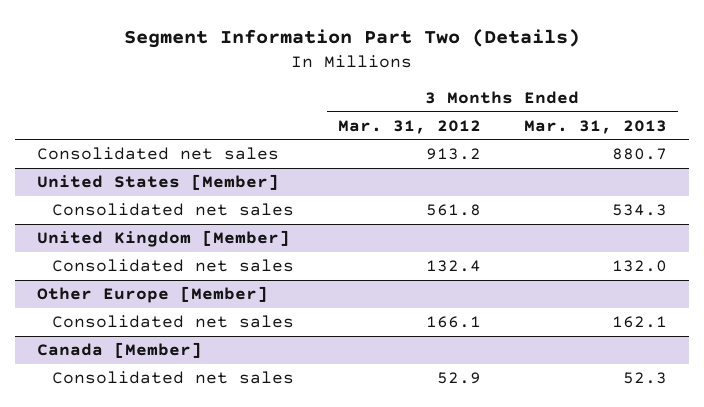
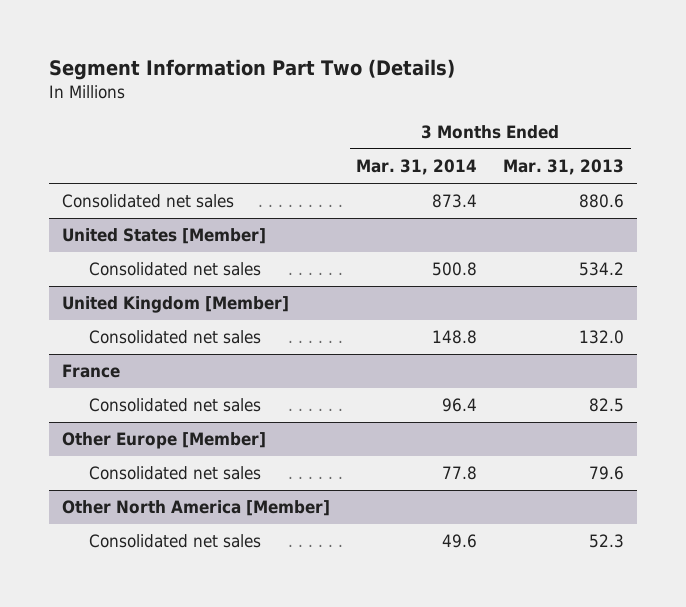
[337,119,481,134] Mar. 31, 2012 -> none
none -> [356,159,478,176] Mar. 31, 2014
[611,148,667,161] 880.7 -> [579,194,625,209] 880.6
[611,204,667,217] 534.3 -> [579,262,625,277] 534.2
none -> [61,364,120,379] France
none -> [88,398,261,413] Consolidated net sales
[36,342,202,359] Canada [Member] -> none
[611,316,667,329] 162.1 -> [589,466,625,481] 79.6
none -> [61,500,330,517] Other North America [Member]

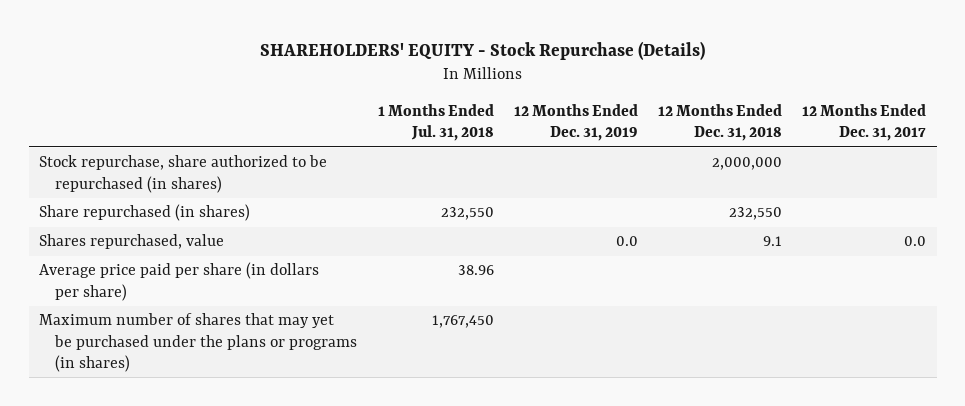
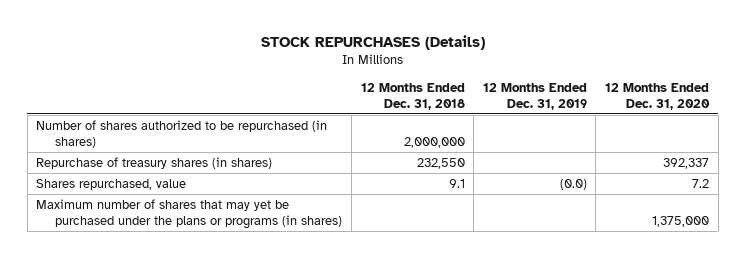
[259,40,705,60] SHAREHOLDERS' EQUITY - Stock Repurchase (Details) -> [260,35,485,51] STOCK REPURCHASES (Details)
[377,103,494,142] 1 Months Ended Jul. 31, 2018 -> none
[802,103,927,142] 12 Months Ended Dec. 31, 2017 -> none
none -> [605,82,711,110] 12 Months Ended Dec. 31, 2020
[38,262,319,301] Average price paid per share (in dollars per share) -> none
[38,155,327,193] Stock repurchase, share authorized to be repurchased (in shares) -> [36,119,328,148] Number of shares authorized to be repurchased (in shares)
[38,204,250,222] Share repurchased (in shares) -> [36,156,273,169] Repurchase of treasury shares (in shares)
[615,236,638,247] 0.0 -> [559,178,587,190] (0.0)

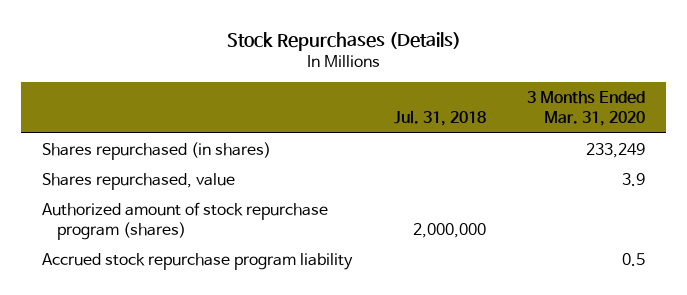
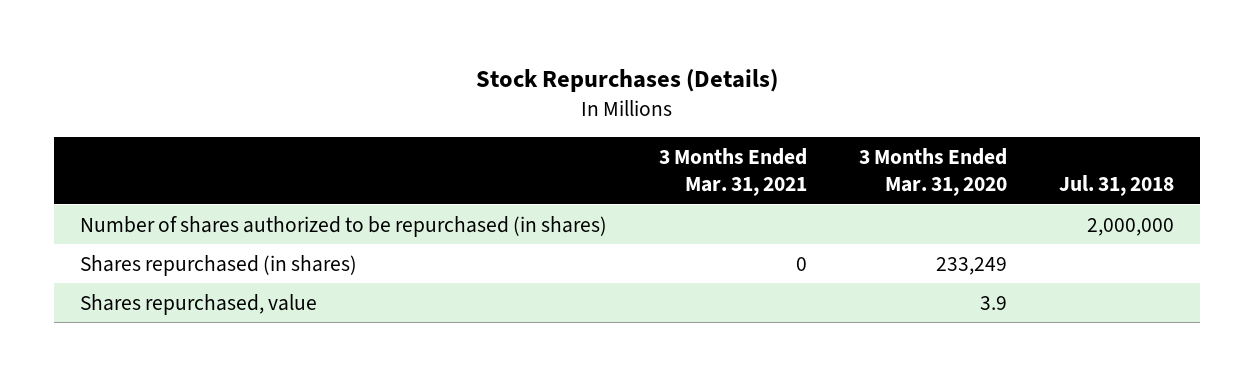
none -> [658,147,807,197] 3 Months Ended Mar. 31, 2021
none -> [79,215,607,237] Number of shares authorized to be repurchased (in shares)
[41,201,328,240] Authorized amount of stock repurchase program (shares) -> none
[41,252,353,270] Accrued stock repurchase program liability -> none

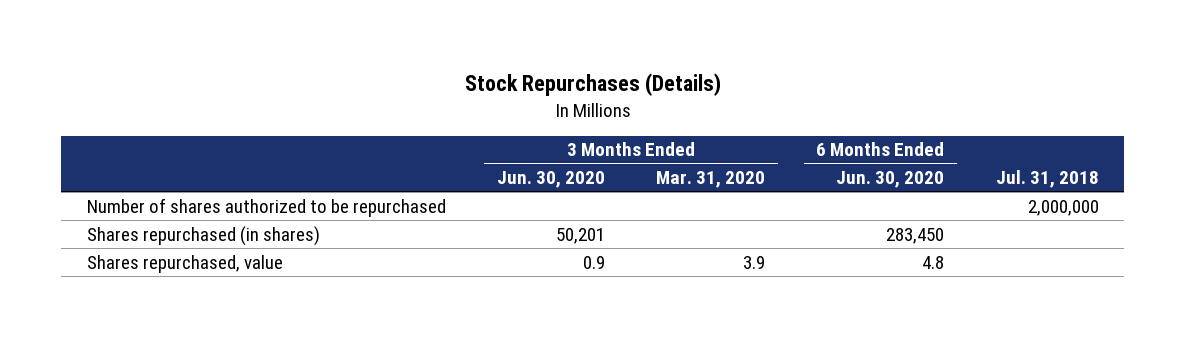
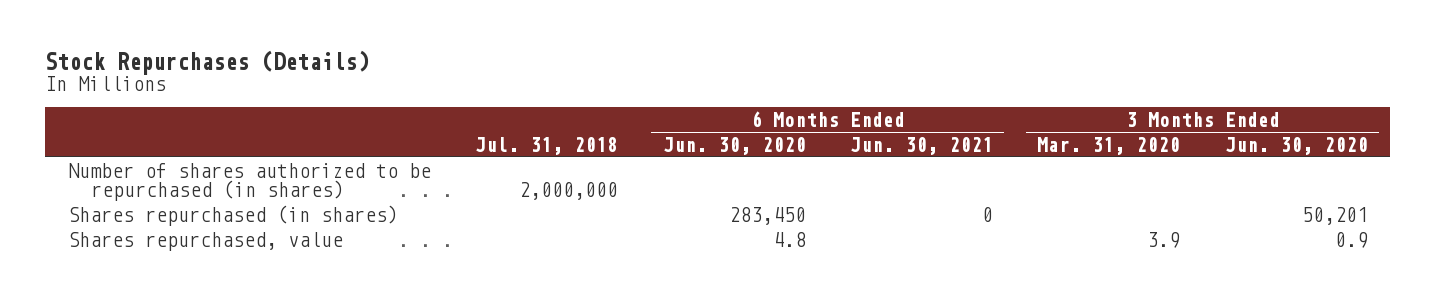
none -> [849,136,993,155] Jun. 30, 2021
[86,197,446,217] Number of shares authorized to be repurchased -> [67,162,431,201] Number of shares authorized to be repurchased (in shares)

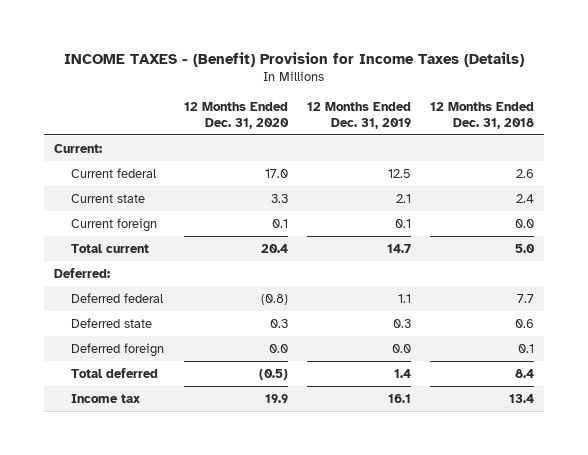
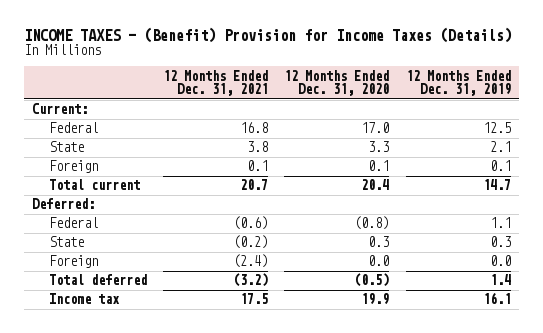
[429,102,534,129] 12 Months Ended Dec. 31, 2018 -> none
none -> [163,69,269,97] 12 Months Ended Dec. 31, 2021
[71,167,157,178] Current federal -> [48,122,98,134] Federal
[71,193,146,203] Current state -> [48,141,84,153] State
[71,217,158,232] Current foreign -> [48,160,98,174] Foreign
[71,292,164,303] Deferred federal -> [48,217,98,229] Federal
[71,317,153,328] Deferred state -> [48,236,84,248] State
[71,342,165,357] Deferred foreign -> [48,255,98,269] Foreign

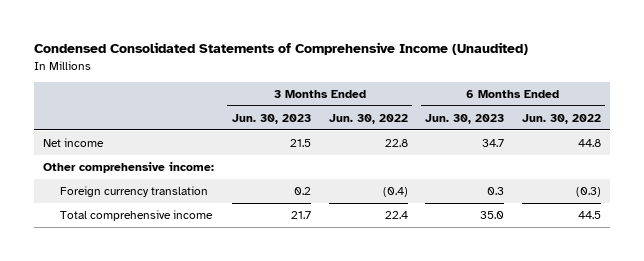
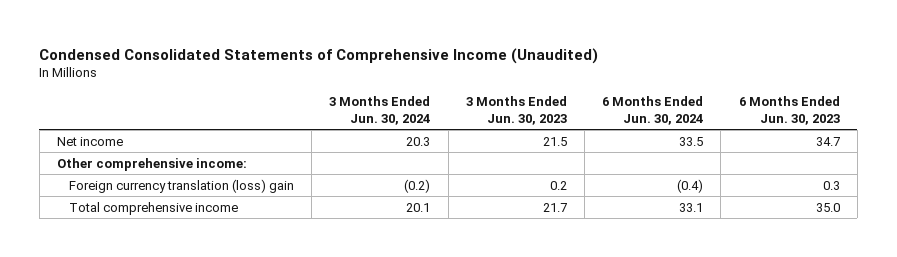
[328,114,408,125] Jun. 30, 2022 -> none
[521,114,601,125] Jun. 30, 2022 -> none
none -> [329,96,431,125] 3 Months Ended Jun. 30, 2024
none -> [602,96,704,125] 6 Months Ended Jun. 30, 2024
[60,186,209,198] Foreign currency translation -> [68,178,294,193] Foreign currency translation (loss) gain

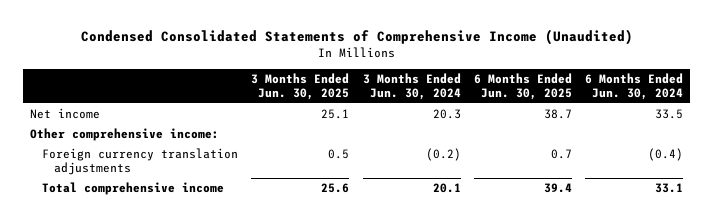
[465,96,567,125] 3 Months Ended Jun. 30, 2023 -> none
[738,96,840,125] 6 Months Ended Jun. 30, 2023 -> none
none -> [251,73,350,100] 3 Months Ended Jun. 30, 2025
none -> [474,73,573,100] 6 Months Ended Jun. 30, 2025
[68,178,294,193] Foreign currency translation (loss) gain -> [41,148,238,175] Foreign currency translation adjustments

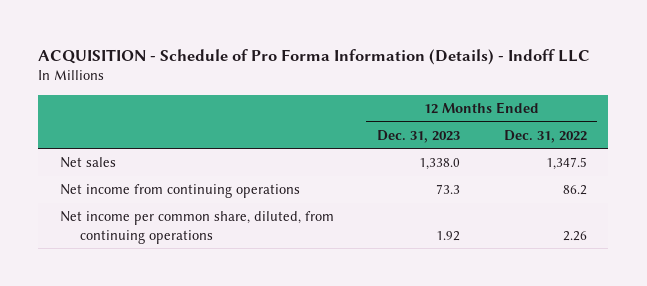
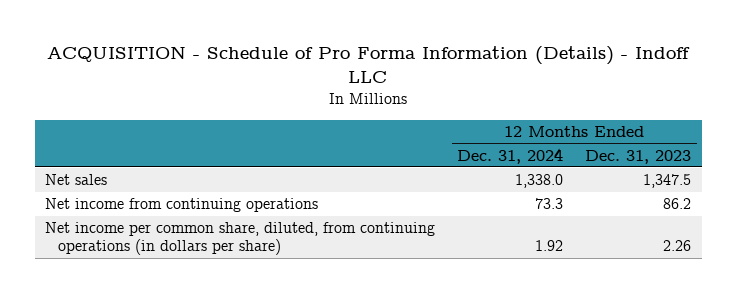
[503,129,587,143] Dec. 31, 2022 -> none
none -> [457,147,564,164] Dec. 31, 2024
[419,158,461,171] 1,338.0 -> [643,174,692,189] 1,347.5
[436,184,461,195] 73.3 -> [663,198,692,210] 86.2
[59,211,334,244] Net income per common share, diluted, from continuing operations -> [45,222,436,256] Net income per common share, diluted, from continuing operations (in dollars per share)
[436,230,461,241] 1.92 -> [663,240,692,252] 2.26

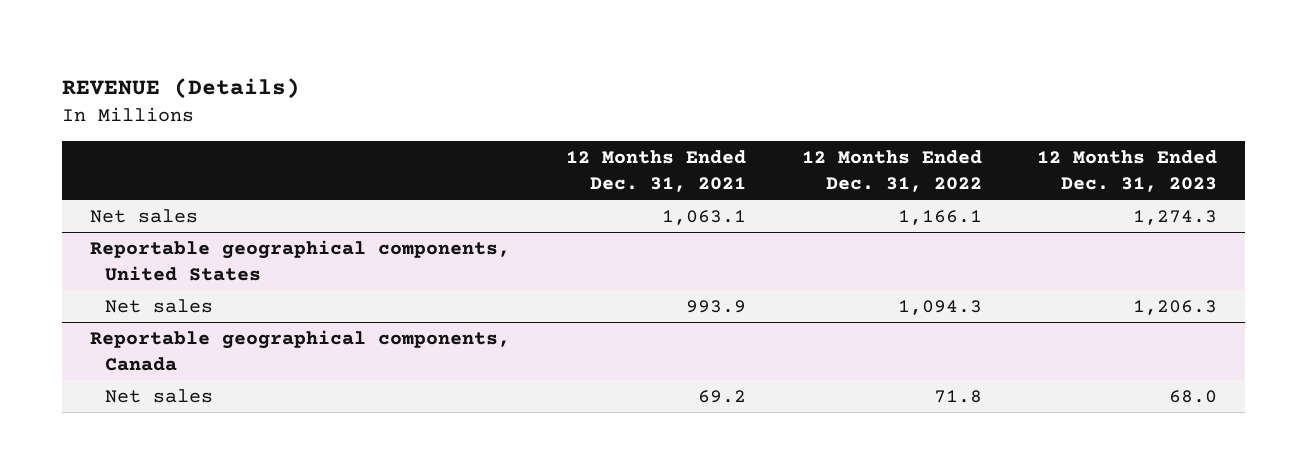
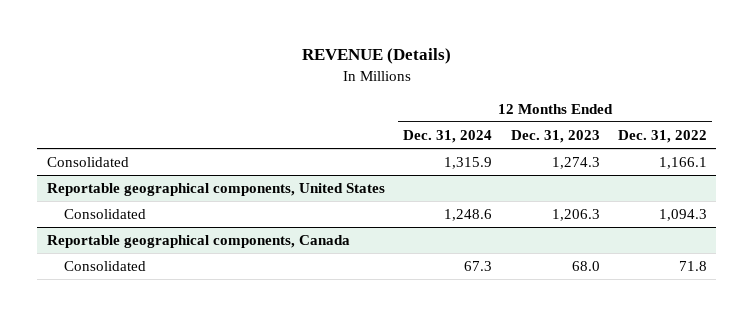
[565,150,746,192] 12 Months Ended Dec. 31, 2021 -> none
none -> [403,130,493,144] Dec. 31, 2024
[90,209,199,224] Net sales -> [46,157,129,168] Consolidated
[104,299,213,314] Net sales -> [63,209,146,220] Consolidated
[104,389,213,404] Net sales -> [63,261,146,272] Consolidated

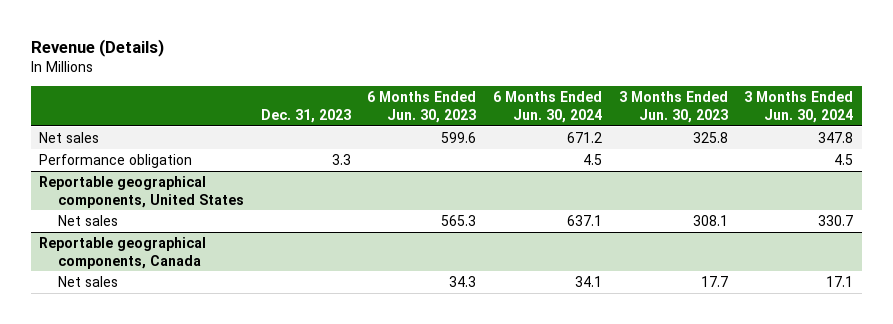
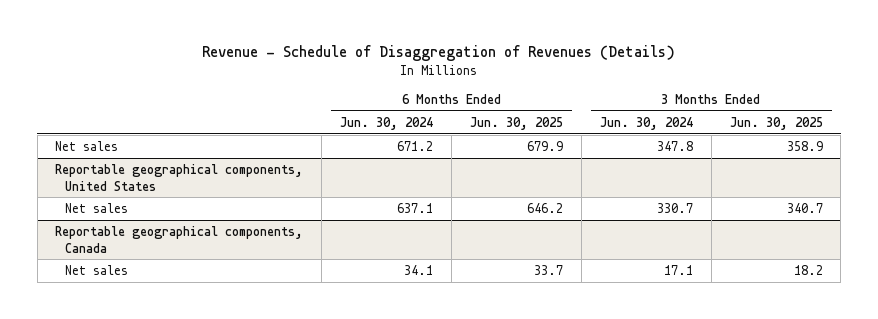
[30,38,164,57] Revenue (Details) -> [201,45,675,62] Revenue - Schedule of Disaggregation of Revenues (Details)
[260,108,351,123] Dec. 31, 2023 -> none
[367,91,477,123] 6 Months Ended Jun. 30, 2023 -> none
[618,91,728,123] 3 Months Ended Jun. 30, 2023 -> none
none -> [469,116,563,130] Jun. 30, 2025
none -> [729,116,823,130] Jun. 30, 2025
[39,153,193,168] Performance obligation -> none

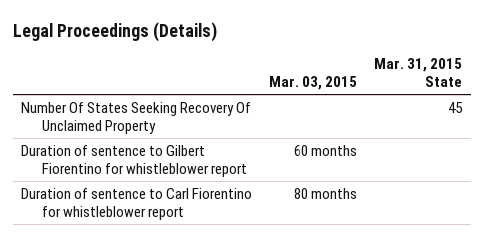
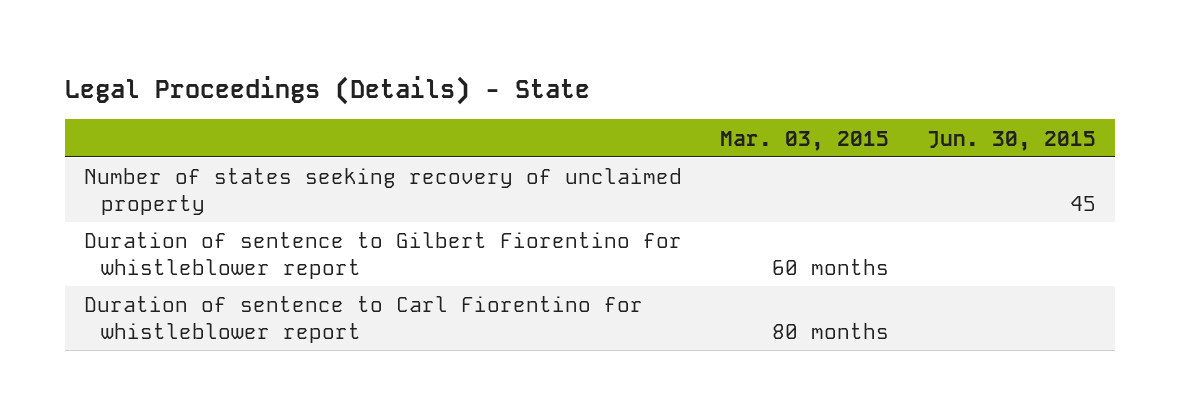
[13,21,218,42] Legal Proceedings (Details) -> [65,76,591,106] Legal Proceedings (Details) - State
[374,58,463,88] Mar. 31, 2015 State -> none
none -> [926,130,1096,151] Jun. 30, 2015
[21,101,252,134] Number Of States Seeking Recovery Of Unclaimed Property -> [84,168,683,215] Number of states seeking recovery of unclaimed property

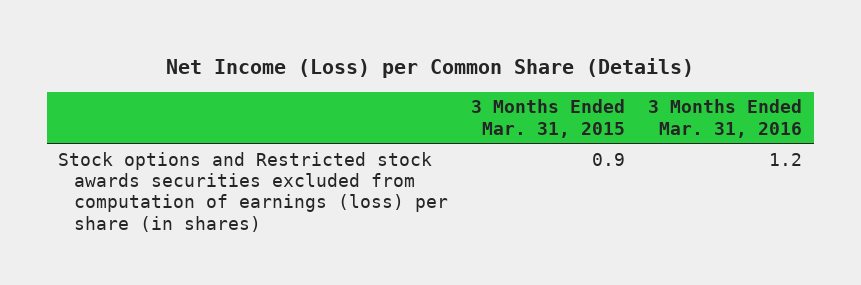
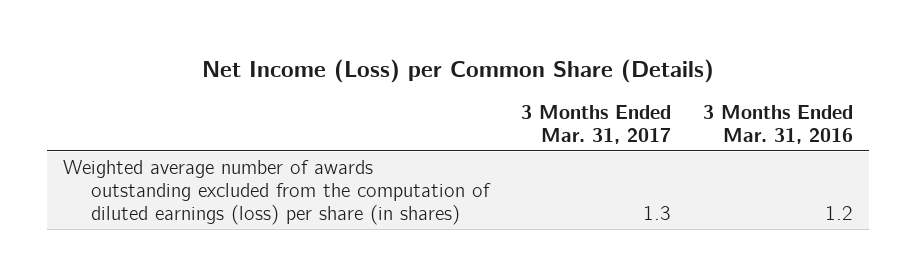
[471,99,626,138] 3 Months Ended Mar. 31, 2015 -> none
none -> [521,105,672,145] 3 Months Ended Mar. 31, 2017
[58,151,449,232] Stock options and Restricted stock awards securities excluded from computation of earnings (loss) per share (in shares) -> [62,160,492,226] Weighted average number of awards outstanding excluded from the computation of diluted earnings (loss) per share (in shares)

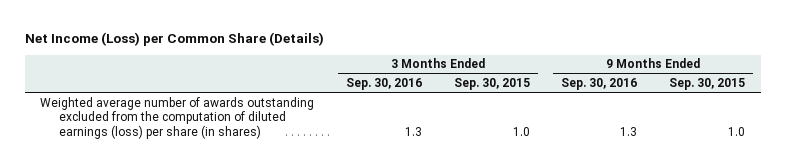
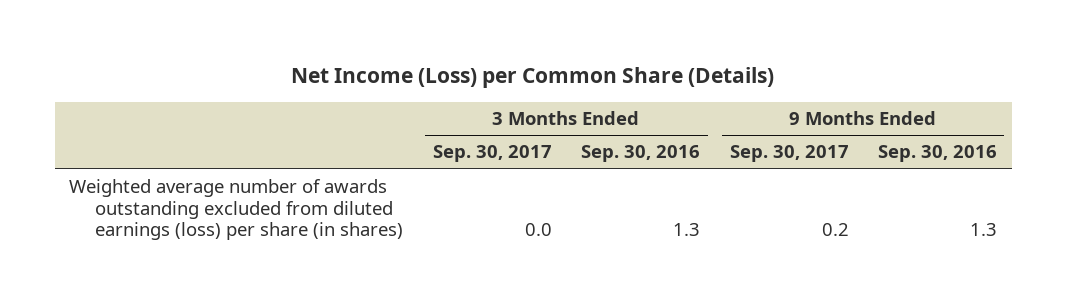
[453,78,530,91] Sep. 30, 2015 -> none
[668,78,745,91] Sep. 30, 2015 -> none
none -> [432,145,552,163] Sep. 30, 2017
none -> [729,145,849,163] Sep. 30, 2017
[40,96,315,140] Weighted average number of awards outstanding excluded from the computation of diluted earnings (loss) per share (in shares) -> [69,179,404,241] Weighted average number of awards outstanding excluded from diluted earnings (loss) per share (in shares)

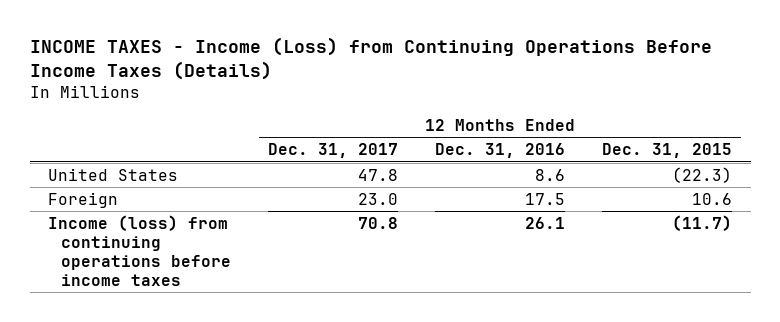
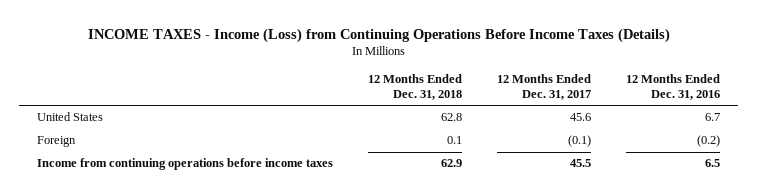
[602,143,733,159] Dec. 31, 2015 -> none
none -> [368,74,463,100] 12 Months Ended Dec. 31, 2018
[358,168,399,181] 47.8 -> [570,113,592,122] 45.6
[535,168,566,181] 8.6 -> [705,113,721,122] 6.7
[358,192,399,205] 23.0 -> [568,135,592,148] (0.1)
[525,192,566,205] 17.5 -> [697,135,721,148] (0.2)
[48,214,232,286] Income (loss) from continuing operations before income taxes -> [36,158,333,171] Income from continuing operations before income taxes
[358,216,399,229] 70.8 -> [570,159,592,168] 45.5
[525,216,566,229] 26.1 -> [705,159,721,168] 6.5

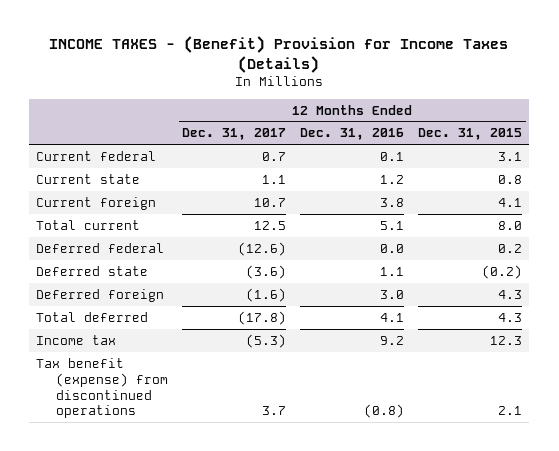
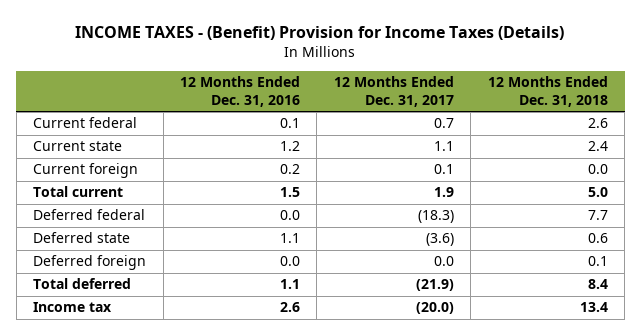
[418,128,523,141] Dec. 31, 2015 -> none
none -> [487,76,608,108] 12 Months Ended Dec. 31, 2018
[254,197,287,207] 10.7 -> [433,164,454,175] 0.1
[380,197,405,207] 3.8 -> [279,164,300,175] 0.2
[254,220,287,230] 12.5 -> [433,187,454,198] 1.9
[380,220,405,230] 5.1 -> [279,187,300,198] 1.5
[238,241,287,256] (12.6) -> [417,210,454,224] (18.3)
[36,357,169,419] Tax benefit (expense) from discontinued operations -> none
[246,287,287,302] (1.6) -> [433,256,454,267] 0.0
[380,289,405,299] 3.0 -> [279,256,300,267] 0.0
[238,310,287,325] (17.8) -> [415,279,454,292] (21.9)
[380,312,405,322] 4.1 -> [279,279,300,290] 1.1
[246,333,287,348] (5.3) -> [415,302,454,315] (20.0)
[380,335,405,345] 9.2 -> [279,302,300,313] 2.6

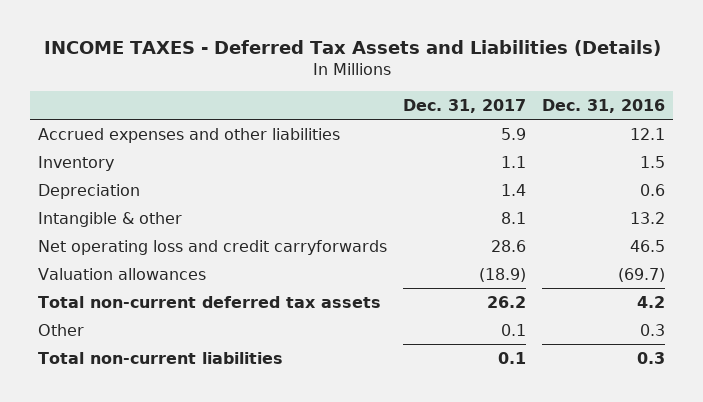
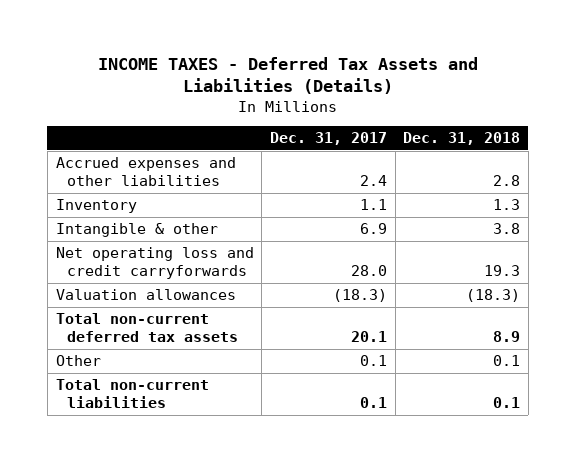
[542,98,666,113] Dec. 31, 2016 -> none
none -> [403,132,521,146] Dec. 31, 2018
[501,127,527,140] 5.9 -> [359,175,387,187] 2.4
[38,183,141,199] Depreciation -> none
[501,211,527,224] 8.1 -> [359,223,387,235] 6.9
[491,239,527,252] 28.6 -> [350,265,387,277] 28.0
[479,267,527,282] (18.9) -> [332,289,387,303] (18.3)
[487,295,527,308] 26.2 -> [350,331,387,343] 20.1

